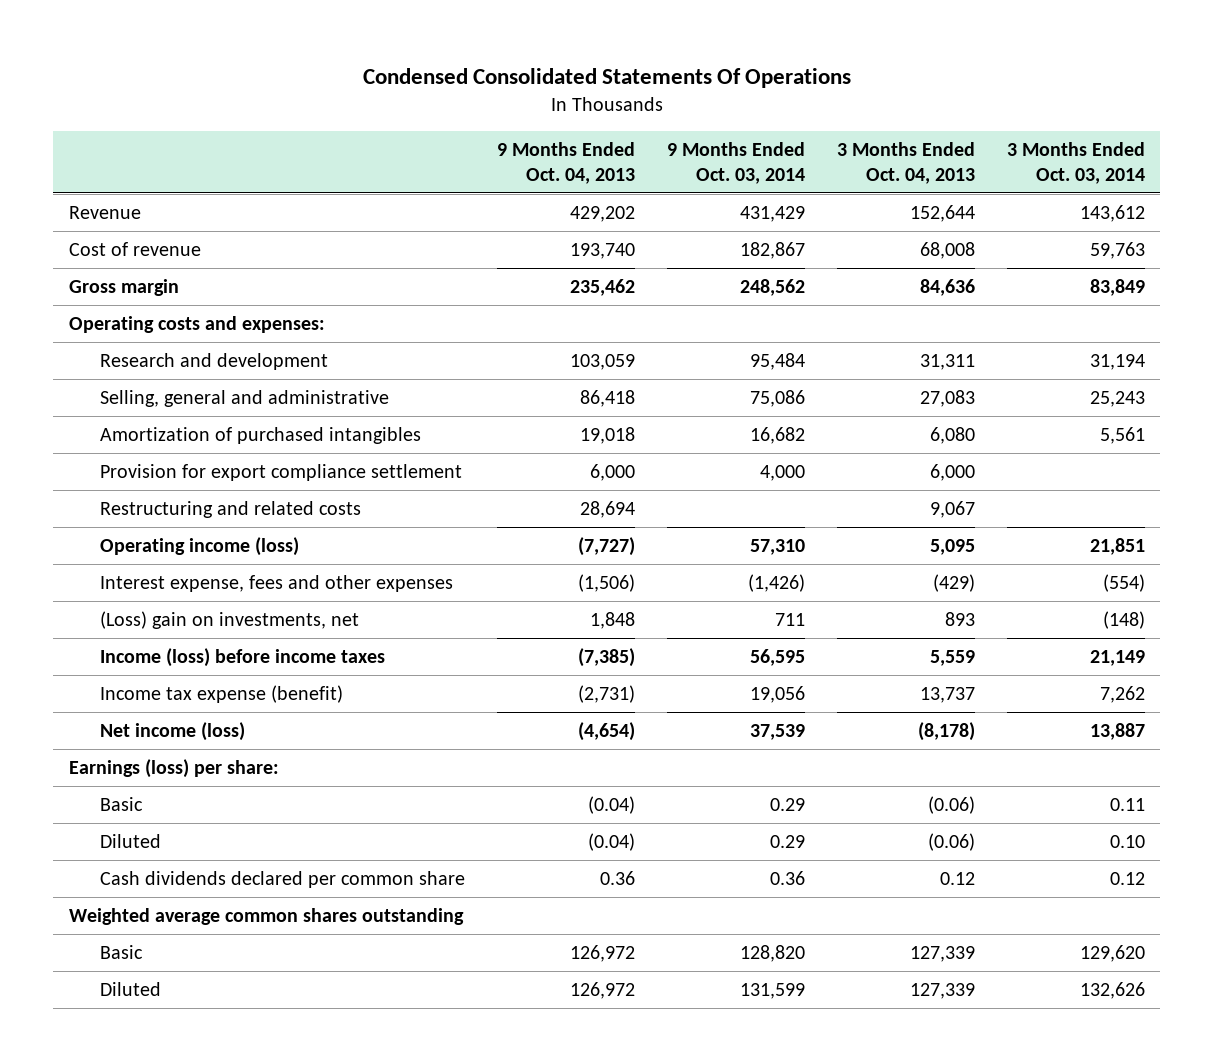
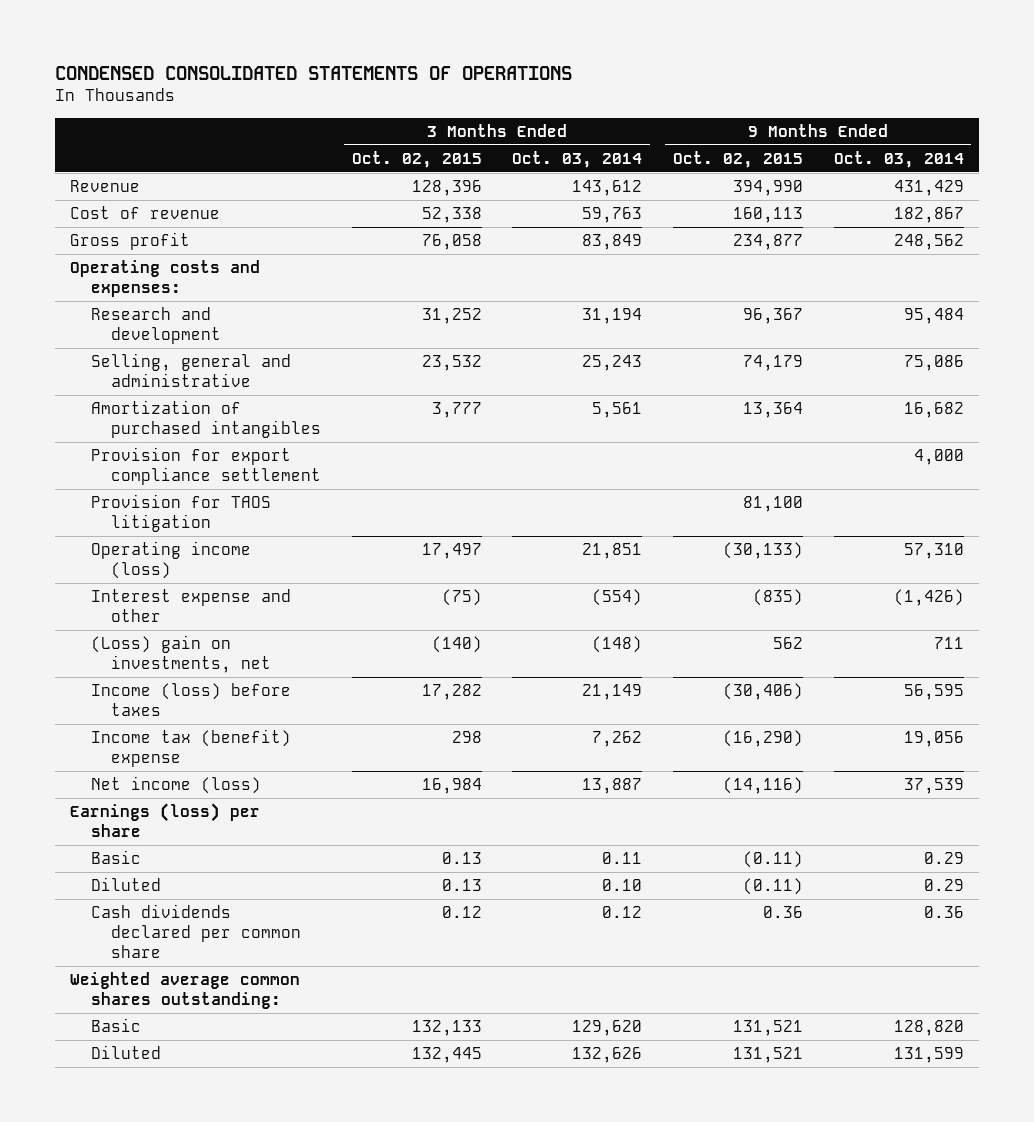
[362,67,851,88] Condensed Consolidated Statements Of Operations -> [54,65,572,80] CONDENSED CONSOLIDATED STATEMENTS OF OPERATIONS
[497,141,636,184] 9 Months Ended Oct. 04, 2013 -> none
[836,141,975,184] 3 Months Ended Oct. 04, 2013 -> none
none -> [351,150,482,168] Oct. 02, 2015
none -> [672,150,803,168] Oct. 02, 2015
[68,279,179,297] Gross margin -> [70,232,191,251] Gross profit
[100,501,362,519] Restructuring and related costs -> none
none -> [90,494,271,533] Provision for TAOS litigation
[100,575,454,593] Interest expense, fees and other expenses -> [90,589,291,623] Interest expense and other
[100,648,386,668] Income (loss) before income taxes -> [90,683,291,717] Income (loss) before taxes
[100,685,344,704] Income tax expense (benefit) -> [90,729,291,768] Income tax (benefit) expense
[68,759,279,779] Earnings (loss) per share: -> [70,803,261,838] Earnings (loss) per share
[68,908,464,926] Weighted average common shares outstanding -> [70,972,301,1010] Weighted average common shares outstanding:

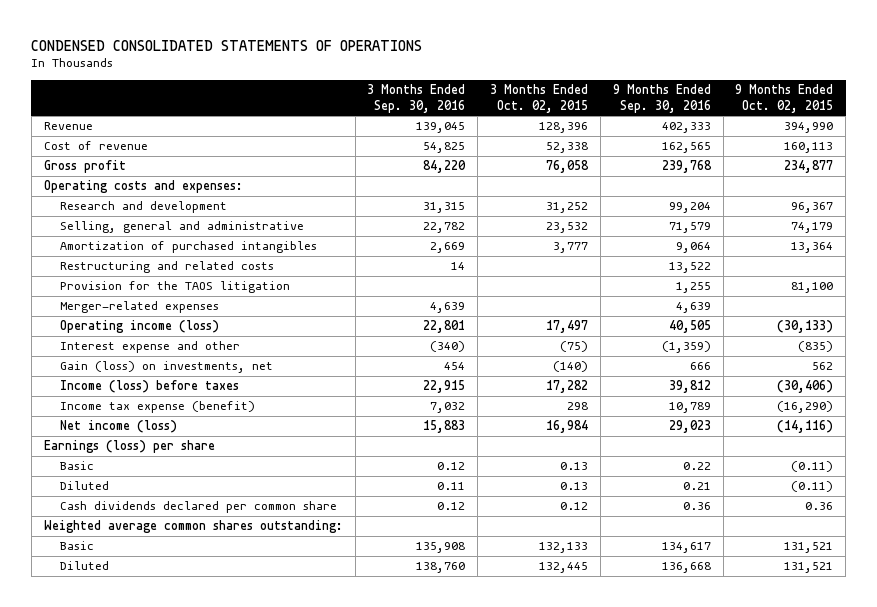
[512,150,643,168] Oct. 03, 2014 -> none
[833,150,964,168] Oct. 03, 2014 -> none
none -> [367,83,466,113] 3 Months Ended Sep. 30, 2016
none -> [612,83,711,113] 9 Months Ended Sep. 30, 2016
[90,447,322,486] Provision for export compliance settlement -> none
none -> [59,261,274,274] Restructuring and related costs
[90,494,271,533] Provision for TAOS litigation -> [59,281,290,294] Provision for the TAOS litigation
none -> [59,301,219,314] Merger-related expenses
[90,635,272,674] (Loss) gain on investments, net -> [59,361,273,374] Gain (loss) on investments, net
[90,729,291,768] Income tax (benefit) expense -> [59,401,255,414] Income tax expense (benefit)

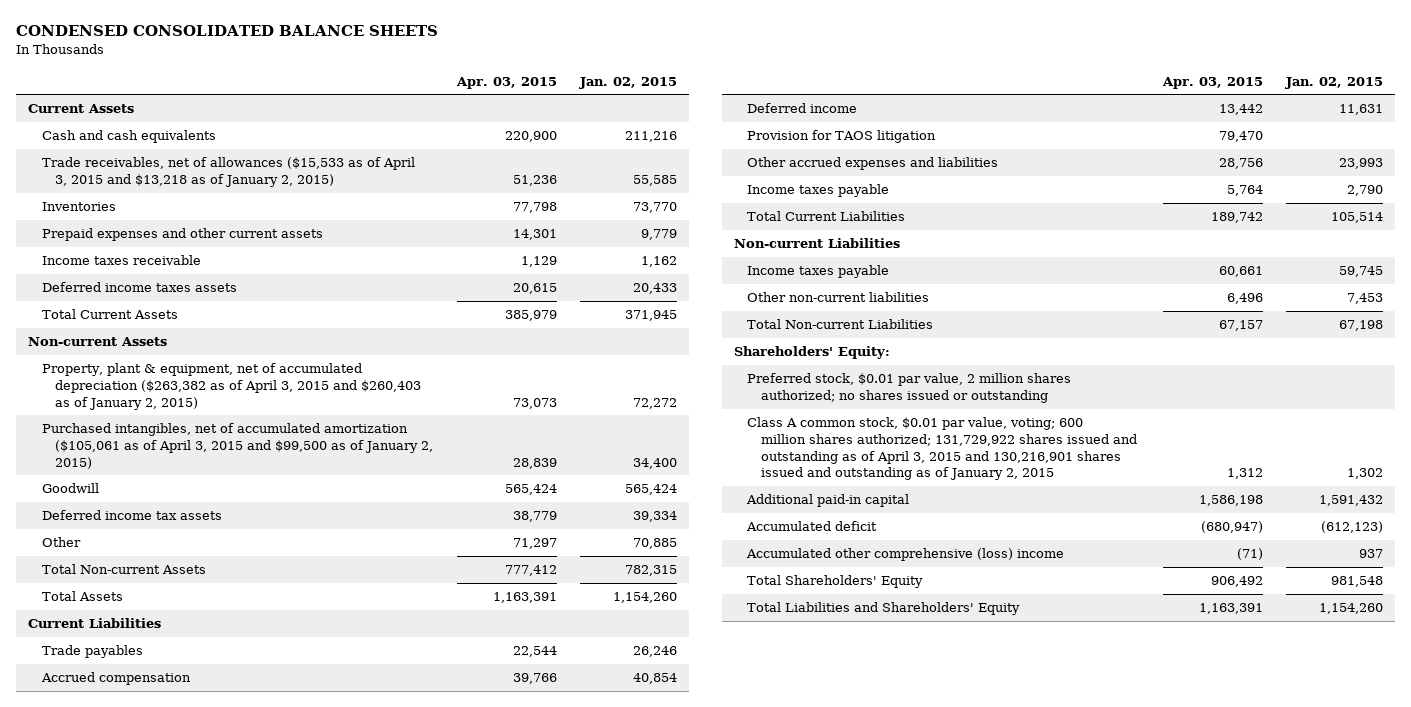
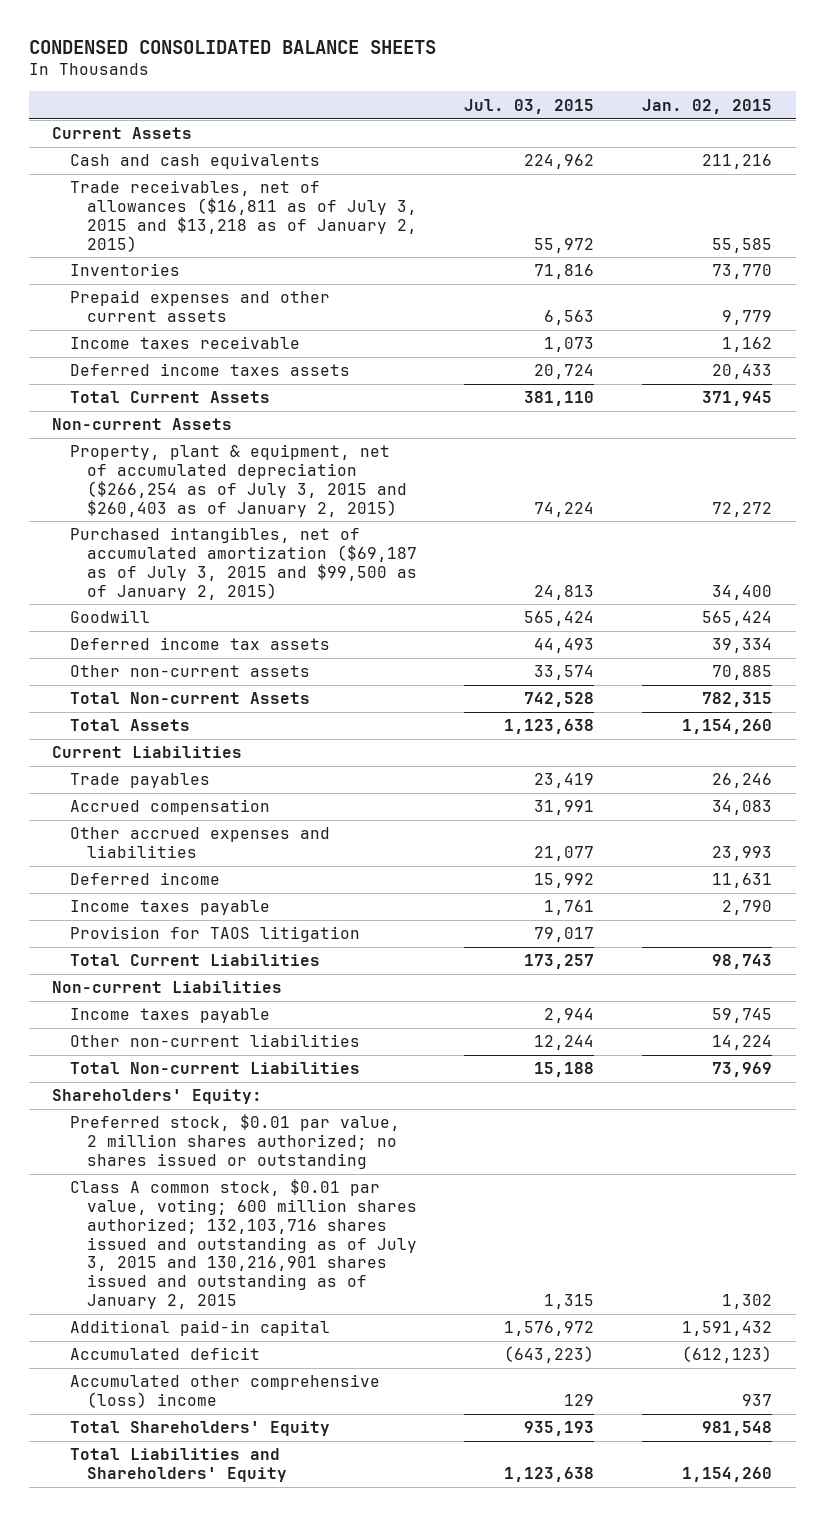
[455,76,557,89] Apr. 03, 2015 -> none
none -> [464,98,595,114] Jul. 03, 2015
[41,157,415,187] Trade receivables, net of allowances ($15,533 as of April 3, 2015 and $13,218 as of January 2, 2015) -> [69,180,417,252] Trade receivables, net of allowances ($16,811 as of July 3, 2015 and $13,218 as of January 2, 2015)
[41,363,422,410] Property, plant & equipment, net of accumulated depreciation ($263,382 as of April 3, 2015 and $260,403 as of January 2, 2015) -> [69,444,407,517] Property, plant & equipment, net of accumulated depreciation ($266,254 as of July 3, 2015 and $260,403 as of January 2, 2015)
[41,423,434,469] Purchased intangibles, net of accumulated amortization ($105,061 as of April 3, 2015 and $99,500 as of January 2, 2015) -> [69,527,417,600] Purchased intangibles, net of accumulated amortization ($69,187 as of July 3, 2015 and $99,500 as of January 2, 2015)
[41,537,81,548] Other -> [69,665,310,678] Other non-current assets
[633,673,678,685] 40,854 -> [711,800,772,816] 34,083
[747,103,858,114] Deferred income -> [69,872,220,886] Deferred income
[747,130,937,144] Provision for TAOS litigation -> [69,926,360,943] Provision for TAOS litigation
[1331,212,1384,224] 105,514 -> [711,954,772,970] 98,743
[1347,293,1384,305] 7,453 -> [711,1035,772,1051] 14,224
[1339,320,1384,332] 67,198 -> [711,1062,772,1078] 73,969
[747,417,1138,481] Class A common stock, $0.01 par value, voting; 600 million shares authorized; 131,729,922 shares issued and outstanding as of April 3, 2015 and 130,216,901 shares issued and outstanding as of January 2, 2015 -> [69,1179,417,1309] Class A common stock, $0.01 par value, voting; 600 million shares authorized; 132,103,716 shares issued and outstanding as of July 3, 2015 and 130,216,901 shares issued and outstanding as of January 2, 2015

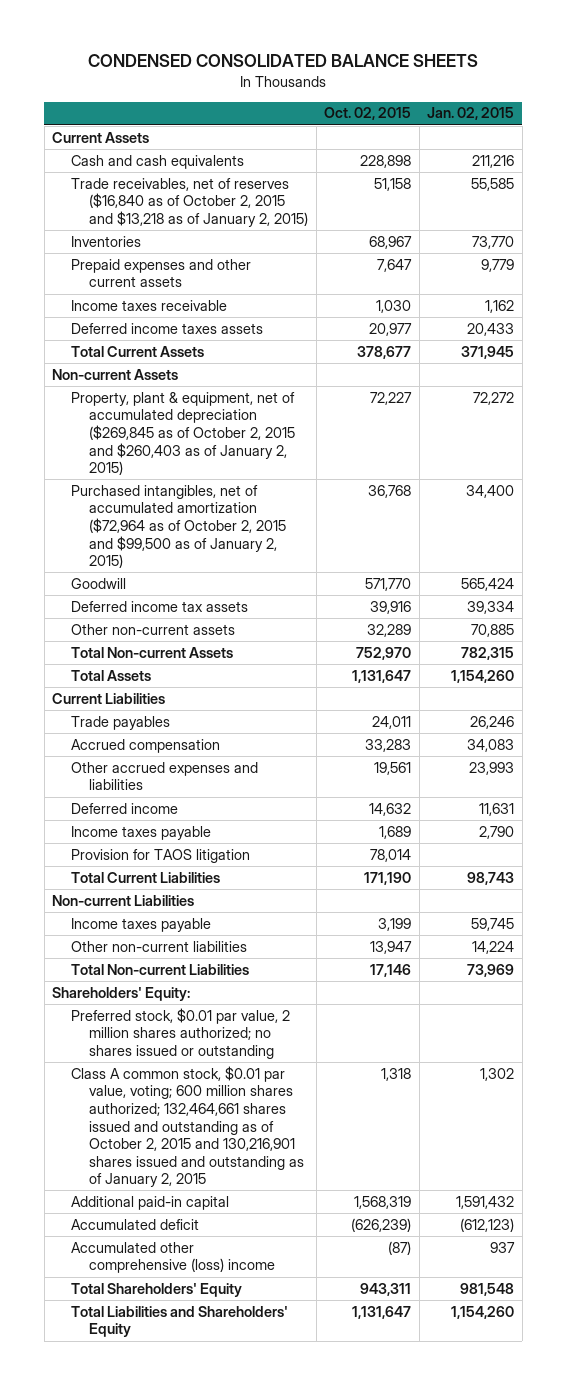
[464,98,595,114] Jul. 03, 2015 -> none
none -> [324,107,412,121] Oct. 02, 2015
[69,180,417,252] Trade receivables, net of allowances ($16,811 as of July 3, 2015 and $13,218 as of January 2, 2015) -> [70,177,309,228] Trade receivables, net of reserves ($16,840 as of October 2, 2015 and $13,218 as of January 2, 2015)
[69,444,407,517] Property, plant & equipment, net of accumulated depreciation ($266,254 as of July 3, 2015 and $260,403 as of January 2, 2015) -> [70,391,296,476] Property, plant & equipment, net of accumulated depreciation ($269,845 as of October 2, 2015 and $260,403 as of January 2, 2015)
[69,527,417,600] Purchased intangibles, net of accumulated amortization ($69,187 as of July 3, 2015 and $99,500 as of January 2, 2015) -> [70,484,287,569] Purchased intangibles, net of accumulated amortization ($72,964 as of October 2, 2015 and $99,500 as of January 2, 2015)
[69,1179,417,1309] Class A common stock, $0.01 par value, voting; 600 million shares authorized; 132,103,716 shares issued and outstanding as of July 3, 2015 and 130,216,901 shares issued and outstanding as of January 2, 2015 -> [70,1065,305,1188] Class A common stock, $0.01 par value, voting; 600 million shares authorized; 132,464,661 shares issued and outstanding as of October 2, 2015 and 130,216,901 shares issued and outstanding as of January 2, 2015

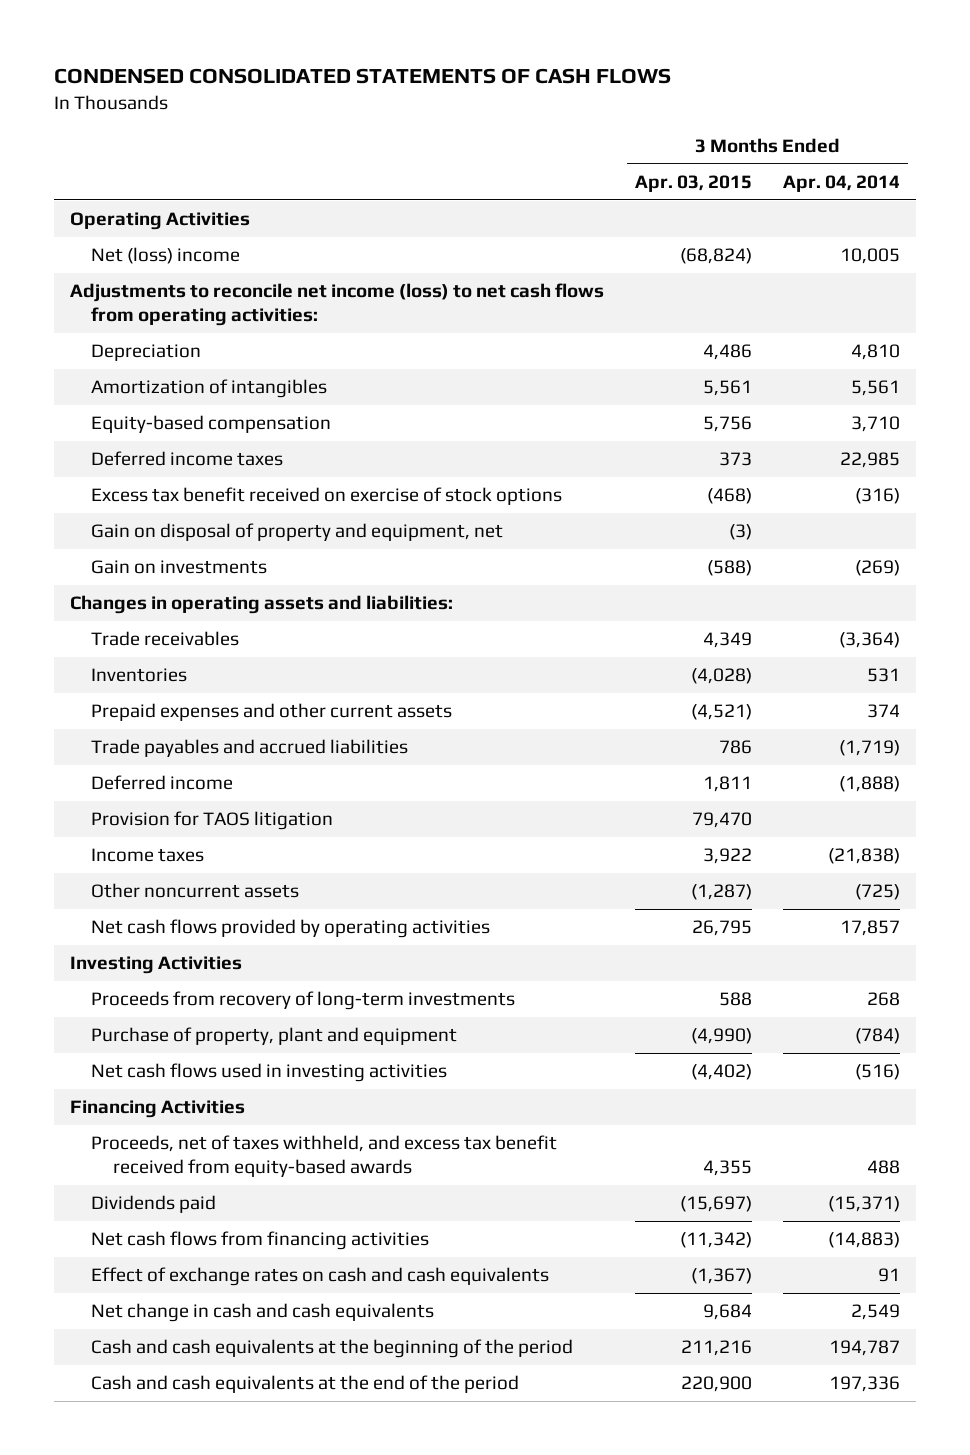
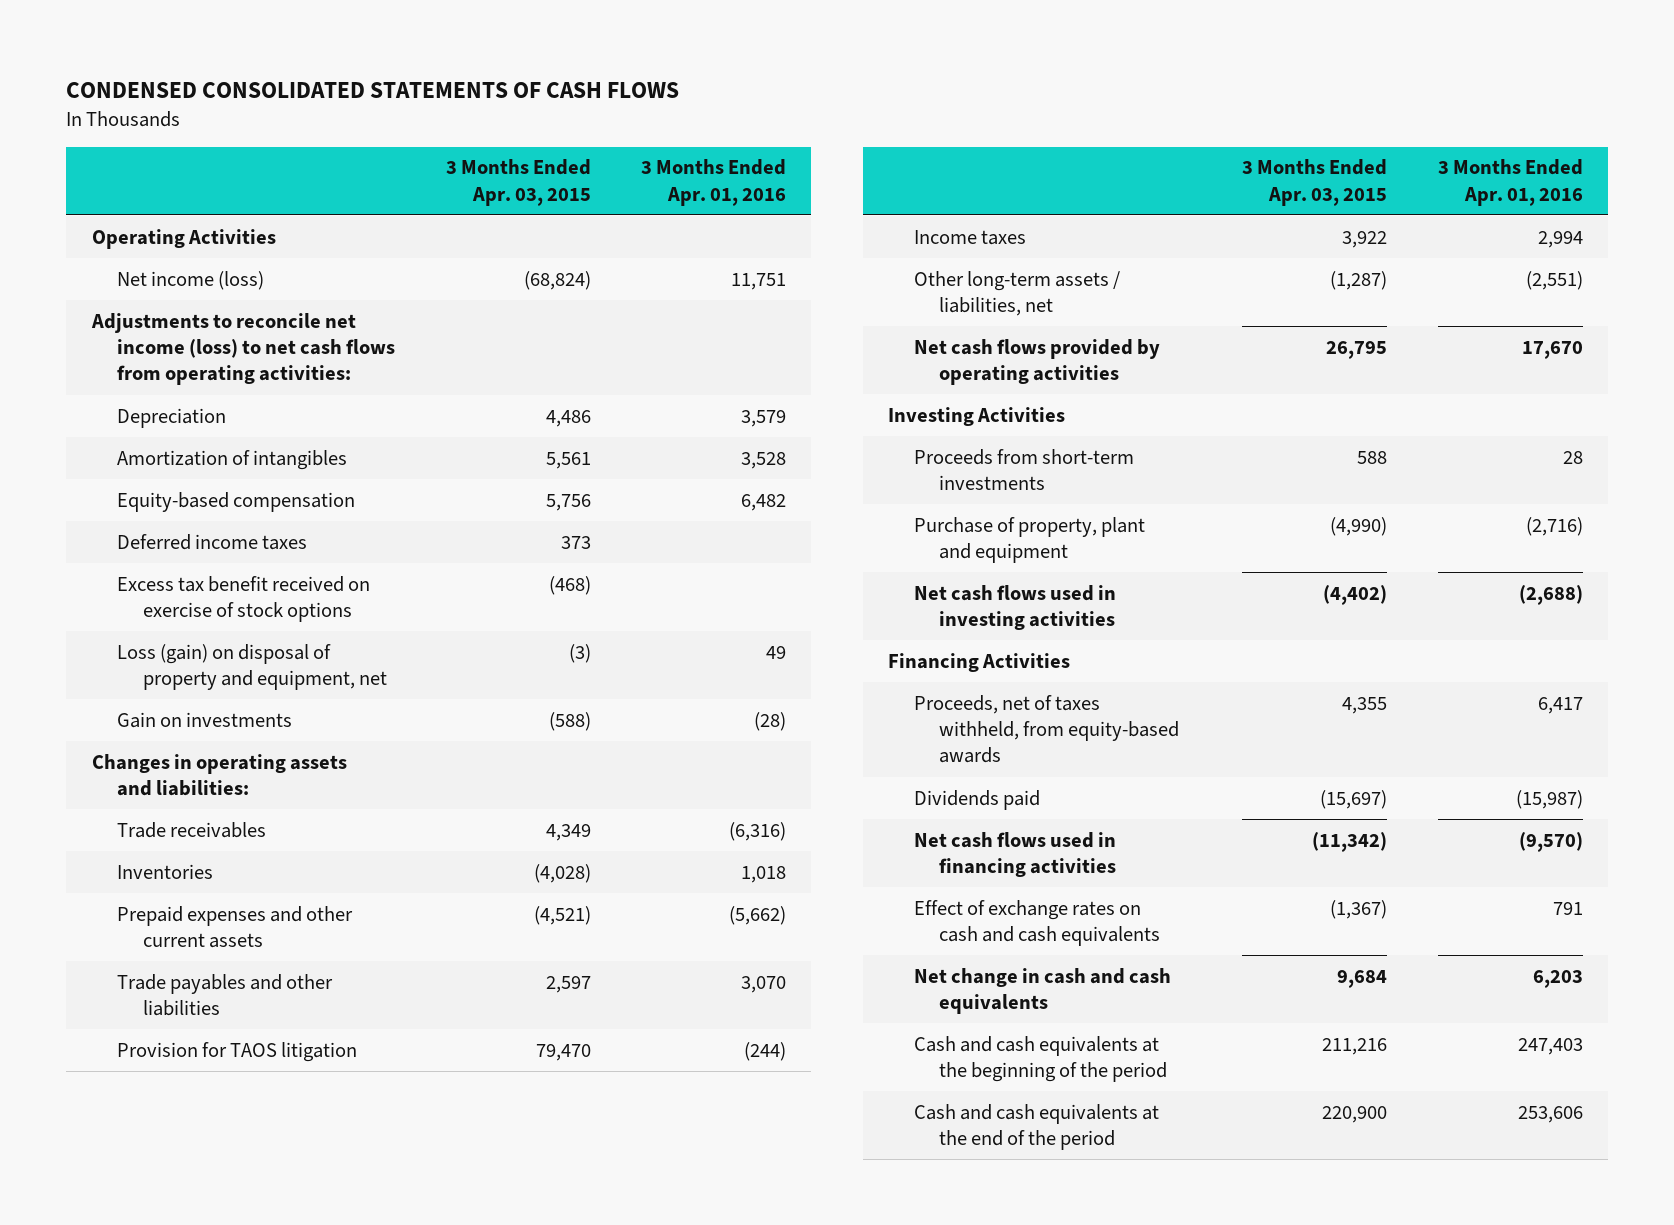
[783,174,901,192] Apr. 04, 2014 -> none
none -> [641,159,787,206] 3 Months Ended Apr. 01, 2016
[91,247,241,265] Net (loss) income -> [117,270,265,290] Net income (loss)
[91,523,504,542] Gain on disposal of property and equipment, net -> [117,643,387,691] Loss (gain) on disposal of property and equipment, net
[91,775,234,791] Deferred income -> none
[91,739,409,758] Trade payables and accrued liabilities -> [117,973,334,1017] Trade payables and other liabilities
[718,740,752,755] 786 -> [545,975,591,993] 2,597
[91,883,300,899] Other noncurrent assets -> [913,270,1120,317] Other long-term assets / liabilities, net
[91,991,516,1011] Proceeds from recovery of long-term investments -> [913,448,1134,491] Proceeds from short-term investments
[91,1135,558,1178] Proceeds, net of taxes withheld, and excess tax benefit received from equity-based awards -> [913,694,1180,764] Proceeds, net of taxes withheld, from equity-based awards
[91,1231,430,1251] Net cash flows from financing activities -> [913,831,1117,878] Net cash flows used in financing activities

